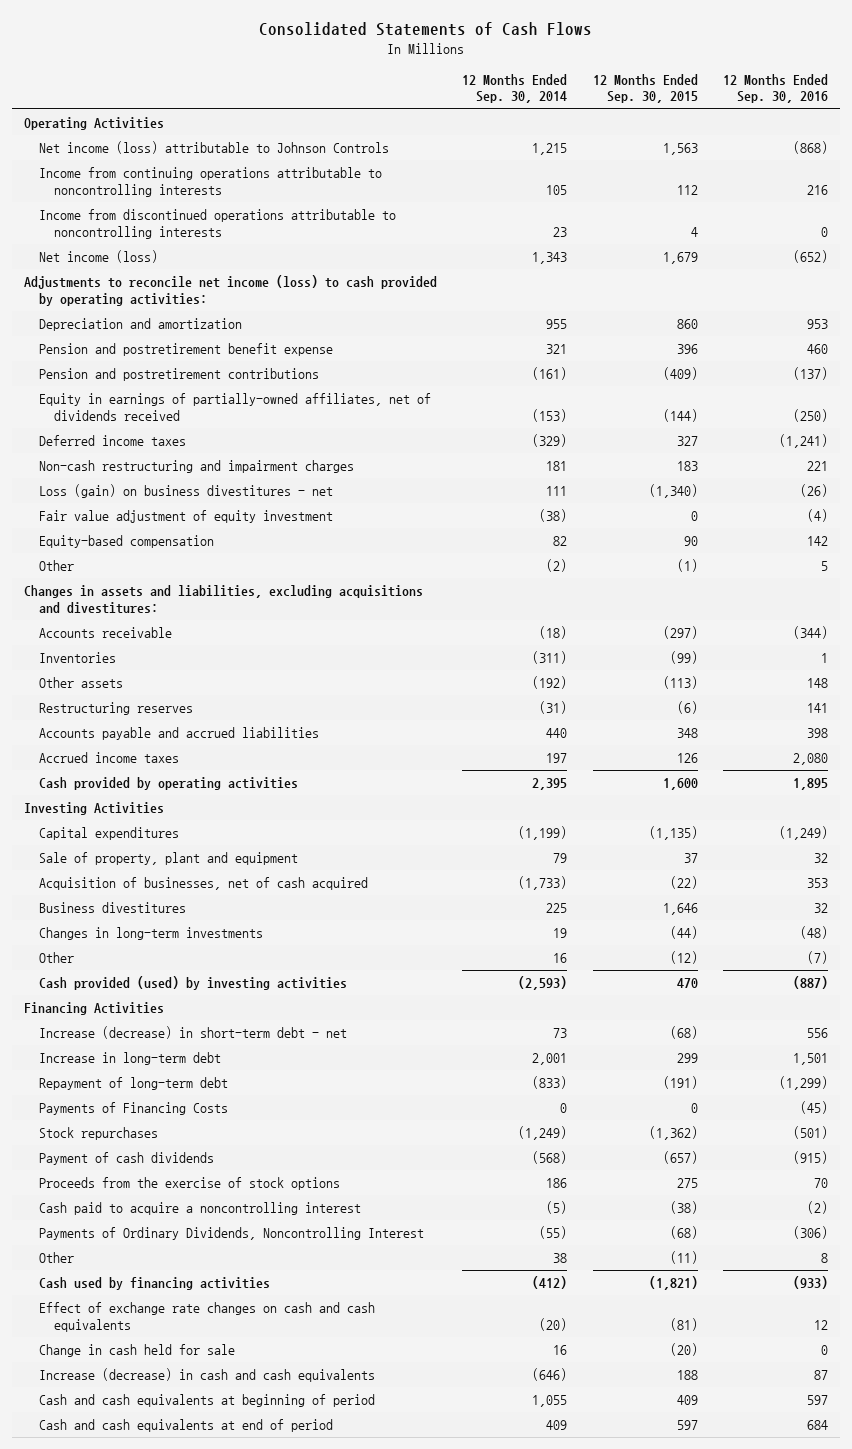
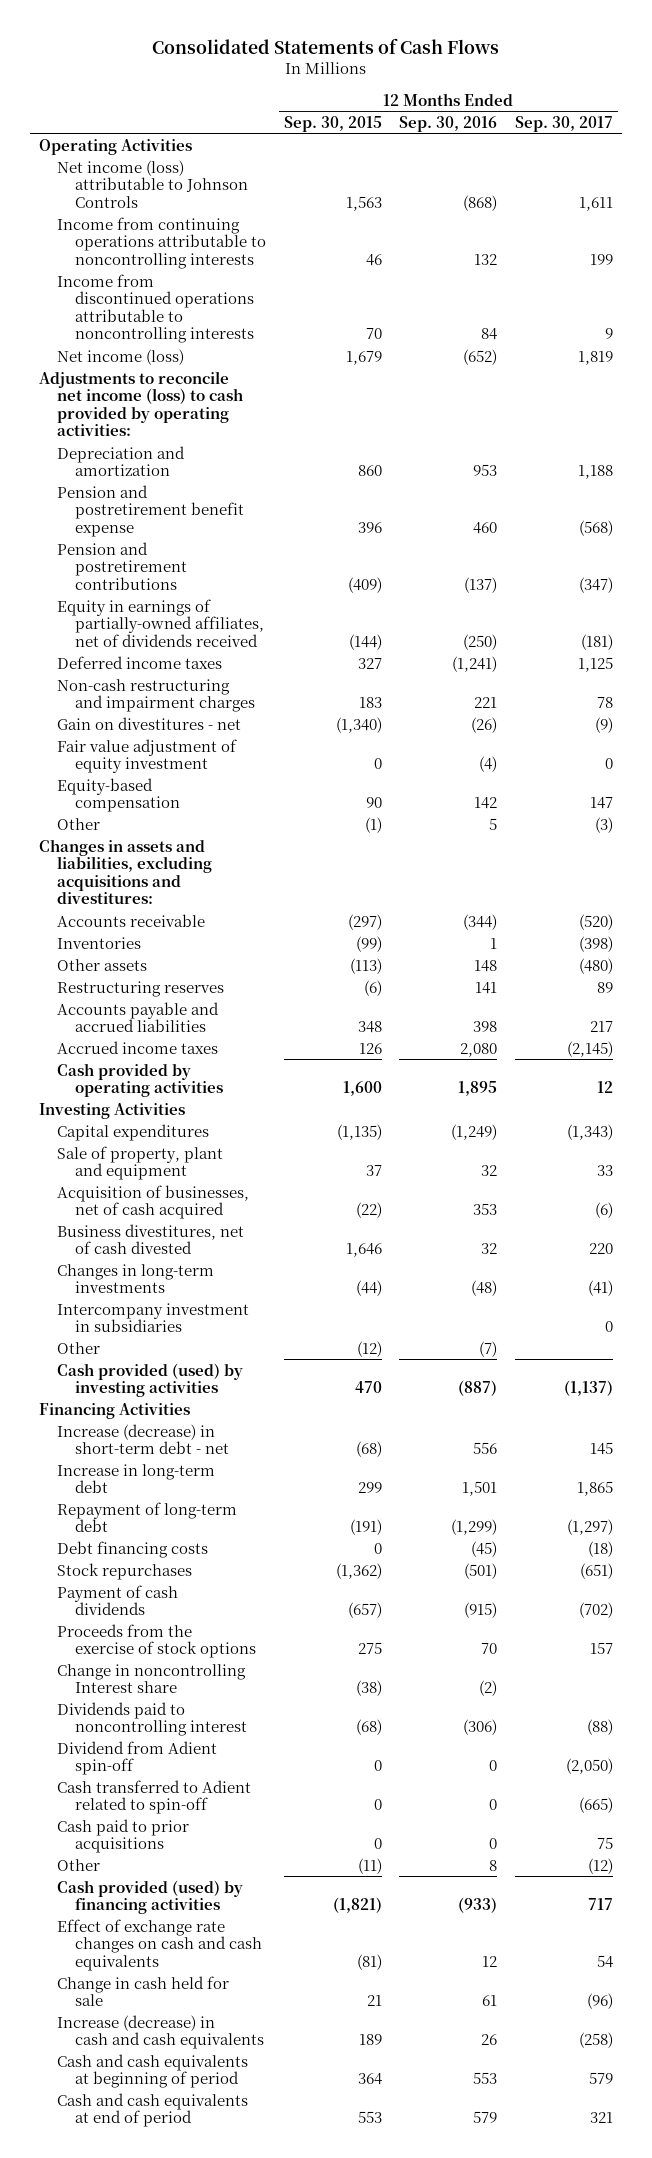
[462,74,568,104] 12 Months Ended Sep. 30, 2014 -> none
none -> [515,115,614,132] Sep. 30, 2017
[676,184,698,195] 112 -> [365,253,382,266] 46
[806,184,828,195] 216 -> [474,253,498,265] 132
[690,226,698,237] 4 -> [365,328,382,340] 70
[820,226,828,237] 0 -> [481,328,498,341] 84
[39,484,334,499] Loss (gain) on business divestitures - net -> [56,716,241,730] Gain on divestitures - net
[39,902,187,914] Business divestitures -> [56,1223,244,1255] Business divestitures, net of cash divested
none -> [56,1302,249,1333] Intercompany investment in subsidiaries
[39,1102,229,1116] Payments of Financing Costs -> [56,1540,208,1558] Debt financing costs
[39,1202,362,1216] Cash paid to acquire a noncontrolling interest -> [56,1663,246,1694] Change in noncontrolling Interest share
[39,1227,425,1241] Payments of Ordinary Dividends, Noncontrolling Interest -> [56,1701,248,1737] Dividends paid to noncontrolling interest
none -> [56,1740,217,1776] Dividend from Adient spin-off
none -> [56,1779,251,1815] Cash transferred to Adient related to spin-off
none -> [56,1818,189,1854] Cash paid to prior acquisitions
[39,1277,271,1291] Cash used by financing activities -> [56,1879,243,1915] Cash provided (used) by financing activities
[669,1343,698,1357] (20) -> [366,1995,382,2007] 21
[820,1345,828,1356] 0 -> [482,1995,498,2007] 61
[676,1370,698,1381] 188 -> [358,2034,382,2046] 189
[813,1370,828,1381] 87 -> [481,2034,498,2046] 26
[676,1395,698,1406] 409 -> [357,2073,382,2086] 364
[806,1395,828,1406] 597 -> [473,2072,498,2085] 553
[676,1420,698,1431] 597 -> [357,2111,382,2124] 553
[806,1420,828,1431] 684 -> [473,2111,498,2124] 579

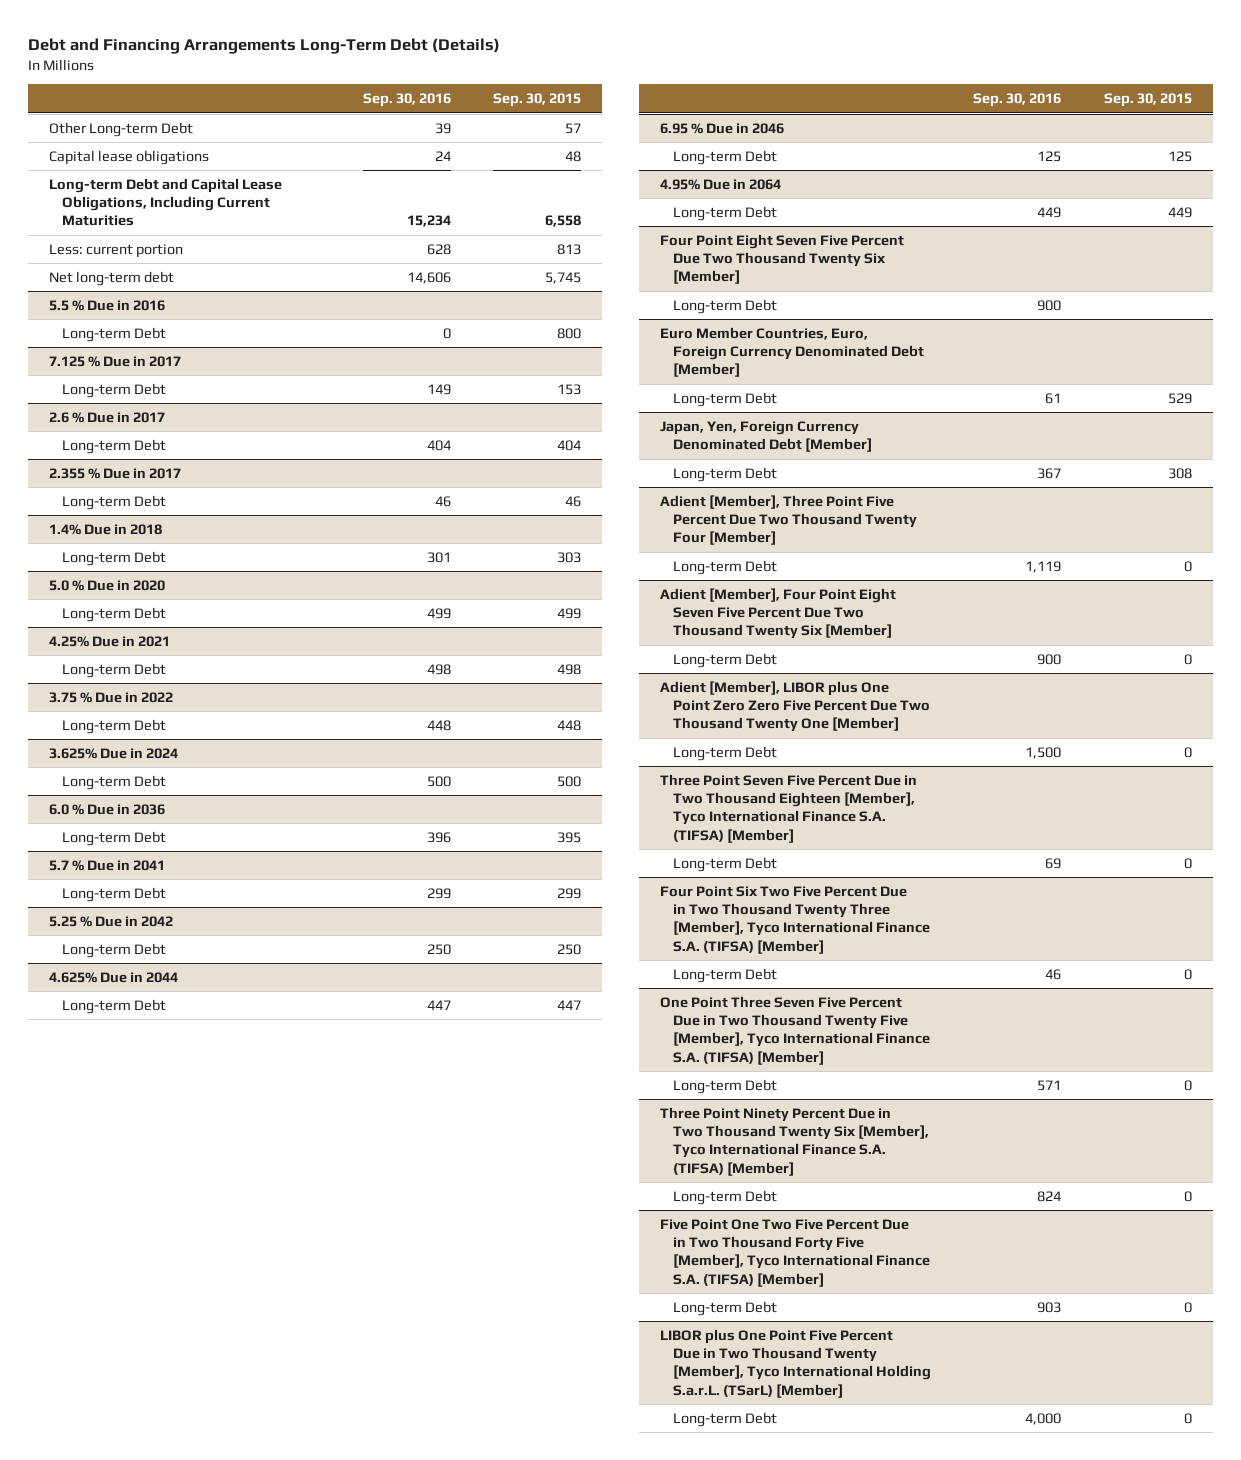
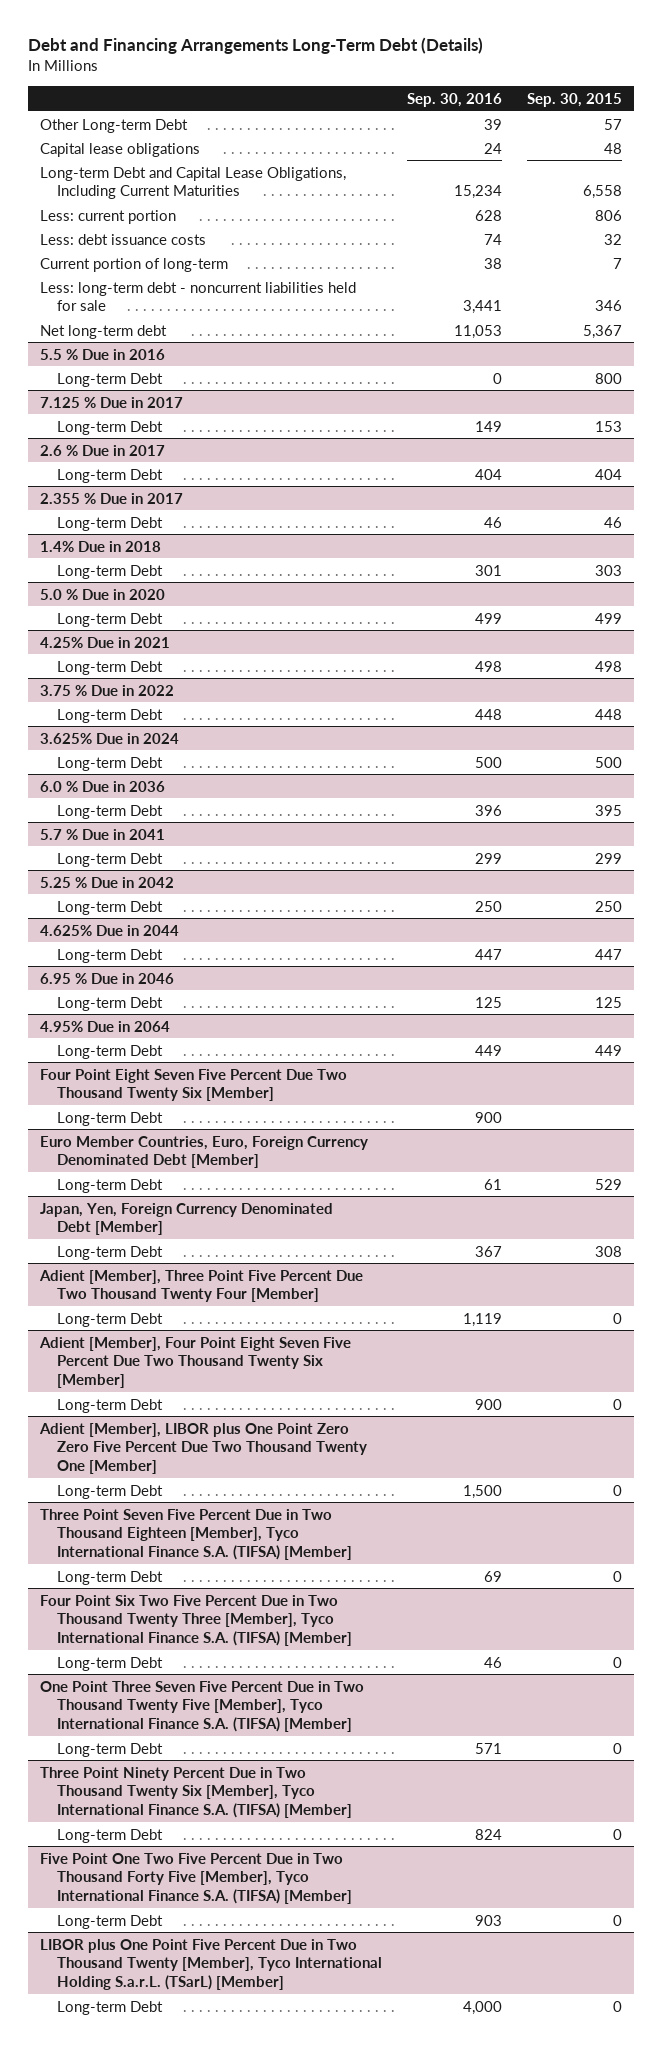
[557,243,582,255] 813 -> [594,209,622,221] 806
none -> [40,233,207,245] Less: debt issuance costs
none -> [40,257,229,272] Current portion of long-term
none -> [40,281,357,312] Less: long-term debt - noncurrent liabilities held for sale
[406,271,451,284] 14,606 -> [453,324,502,339] 11,053
[545,271,582,284] 5,745 -> [582,324,622,339] 5,367

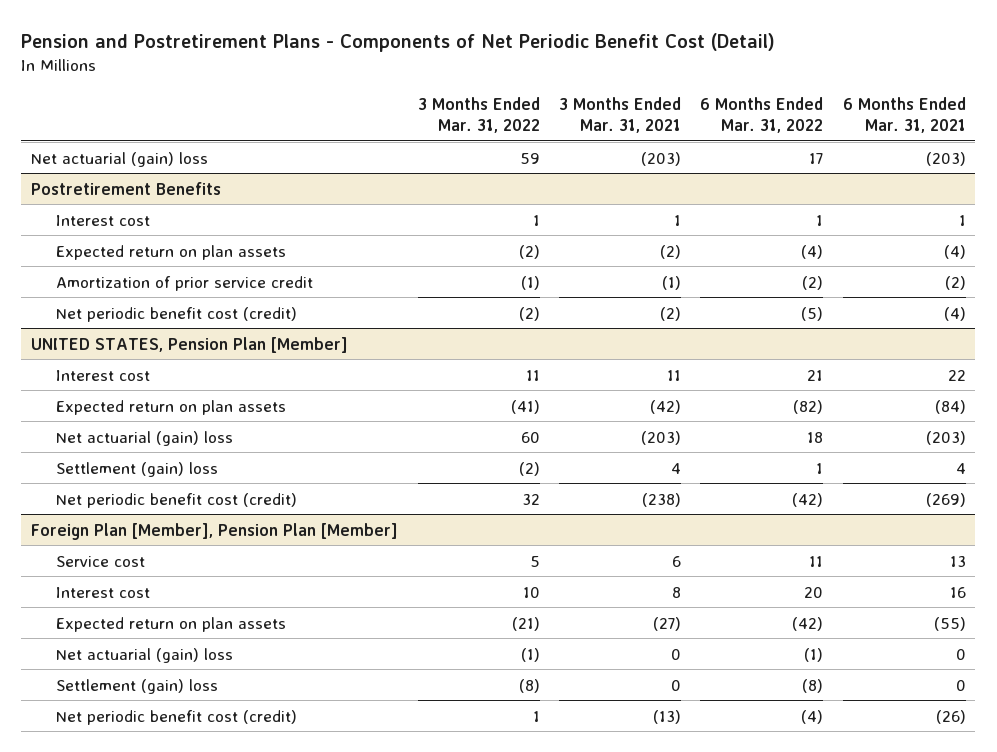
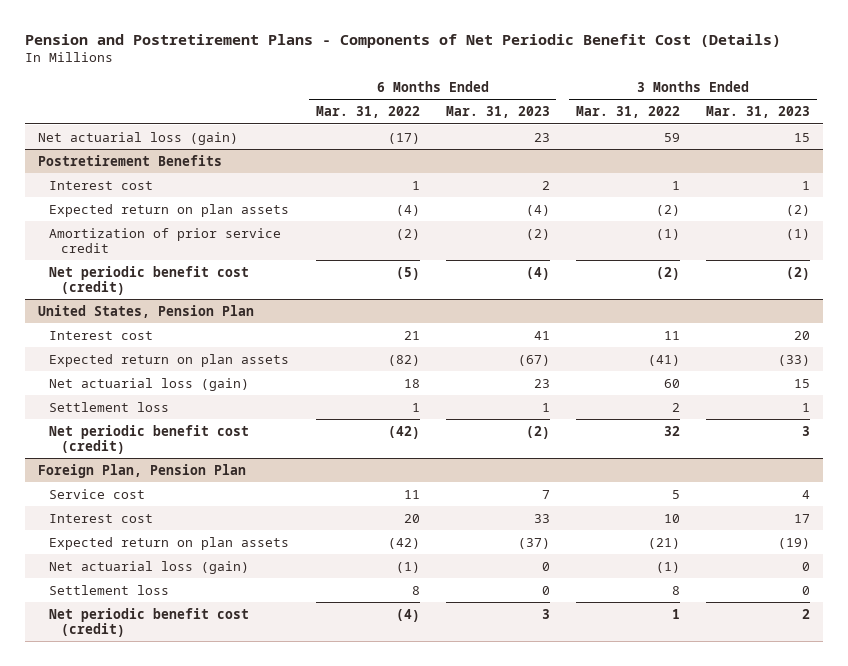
[21,32,776,52] Pension and Postretirement Plans - Components of Net Periodic Benefit Cost (Detail) -> [25,34,782,49] Pension and Postretirement Plans - Components of Net Periodic Benefit Cost (Details)
[558,96,681,134] 3 Months Ended Mar. 31, 2021 -> none
[842,96,966,134] 6 Months Ended Mar. 31, 2021 -> none
none -> [445,106,550,119] Mar. 31, 2023
none -> [706,106,811,119] Mar. 31, 2023
[31,151,209,167] Net actuarial (gain) loss -> [38,131,239,145] Net actuarial loss (gain)
[809,152,824,164] 17 -> [387,132,420,144] (17)
[31,336,349,353] UNITED STATES, Pension Plan [Member] -> [38,304,255,318] United States, Pension Plan
[56,430,234,446] Net actuarial (gain) loss -> [49,377,250,391] Net actuarial loss (gain)
[56,461,219,477] Settlement (gain) loss -> [49,401,170,412] Settlement loss
[518,461,540,476] (2) -> [671,402,680,412] 2
[31,522,399,540] Foreign Plan [Member], Pension Plan [Member] -> [38,463,247,478] Foreign Plan, Pension Plan
[56,647,234,663] Net actuarial (gain) loss -> [49,560,250,574] Net actuarial loss (gain)
[56,678,219,694] Settlement (gain) loss -> [49,584,170,595] Settlement loss
[518,678,540,693] (8) -> [671,585,680,595] 8
[802,678,824,693] (8) -> [411,585,420,595] 8

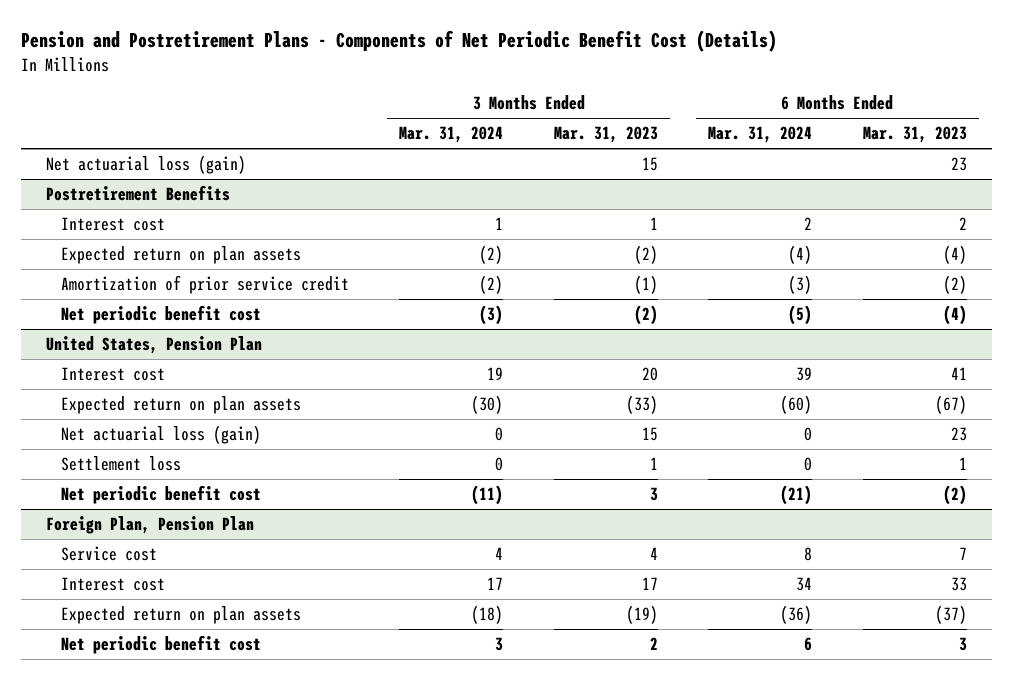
[315,106,420,119] Mar. 31, 2022 -> none
[575,106,680,119] Mar. 31, 2022 -> none
none -> [399,126,504,144] Mar. 31, 2024
none -> [708,126,813,144] Mar. 31, 2024
[49,265,250,295] Net periodic benefit cost (credit) -> [60,305,261,325] Net periodic benefit cost
[49,424,250,454] Net periodic benefit cost (credit) -> [60,485,261,505] Net periodic benefit cost
[49,560,250,574] Net actuarial loss (gain) -> none
[49,584,170,595] Settlement loss -> none
[49,607,250,637] Net periodic benefit cost (credit) -> [60,635,261,655] Net periodic benefit cost

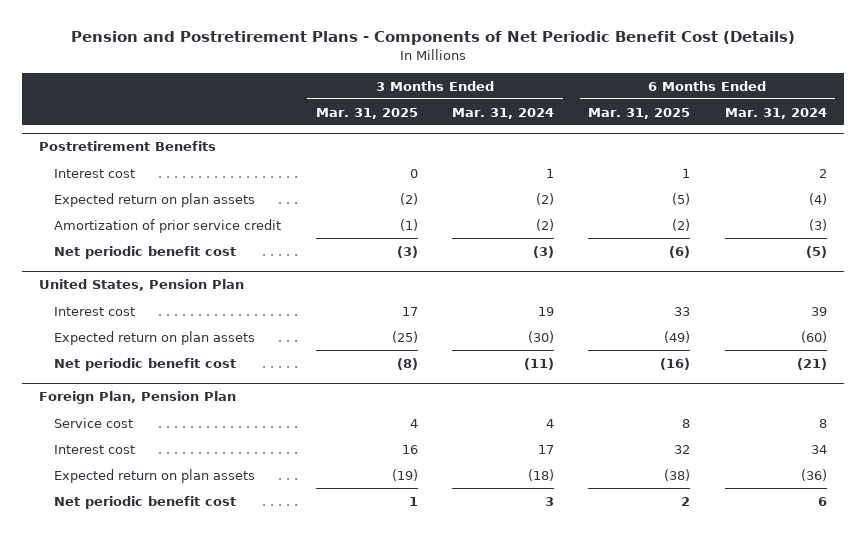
[553,126,658,144] Mar. 31, 2023 -> none
[862,126,967,144] Mar. 31, 2023 -> none
none -> [315,107,418,119] Mar. 31, 2025
none -> [588,107,691,119] Mar. 31, 2025
[45,155,246,175] Net actuarial loss (gain) -> none
[60,425,261,445] Net actuarial loss (gain) -> none
[60,456,181,472] Settlement loss -> none

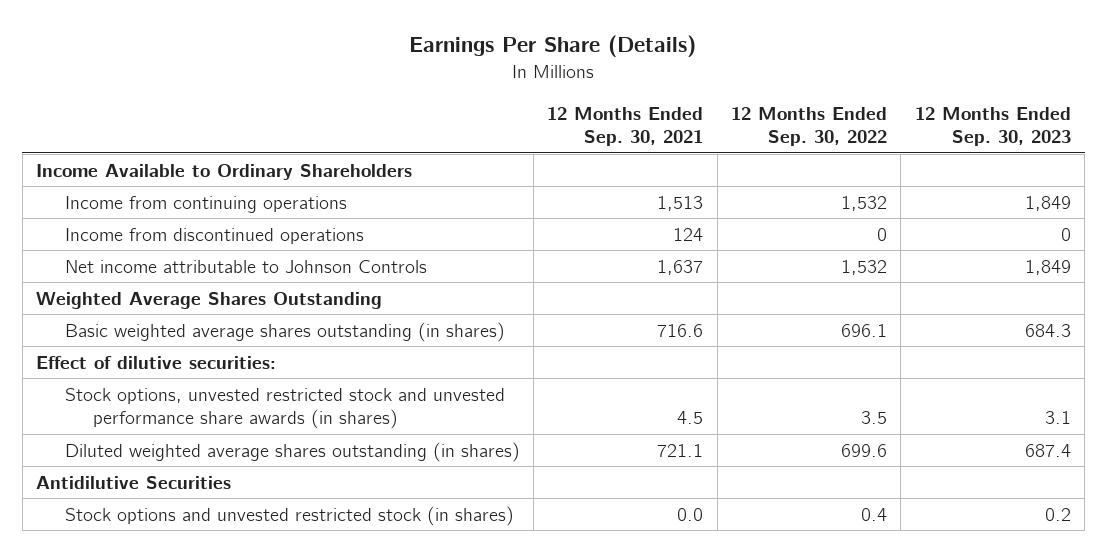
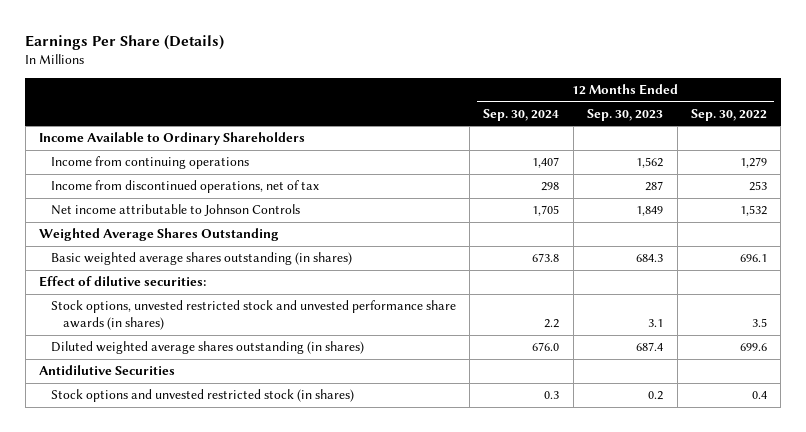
[547,106,704,147] 12 Months Ended Sep. 30, 2021 -> none
none -> [483,108,560,121] Sep. 30, 2024
[841,195,888,211] 1,532 -> [739,157,767,169] 1,279
[1024,195,1071,211] 1,849 -> [636,157,664,169] 1,562
[64,227,364,244] Income from discontinued operations -> [50,180,319,194] Income from discontinued operations, net of tax
[877,227,888,241] 0 -> [748,181,767,192] 253
[1060,227,1071,241] 0 -> [645,181,664,192] 287

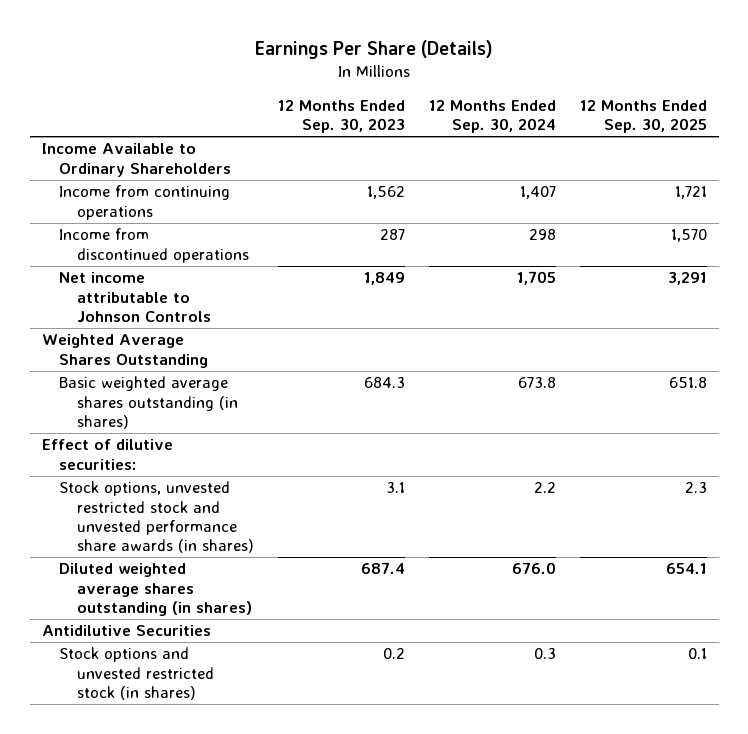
[690,108,767,121] Sep. 30, 2022 -> none
none -> [579,99,707,134] 12 Months Ended Sep. 30, 2025
[50,180,319,194] Income from discontinued operations, net of tax -> [59,228,250,263] Income from discontinued operations

